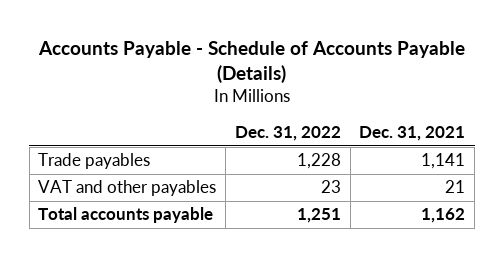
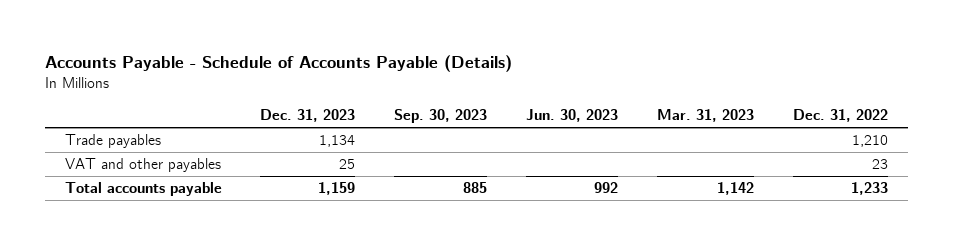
[359,126,466,142] Dec. 31, 2021 -> none
none -> [260,109,356,123] Dec. 31, 2023
none -> [394,109,488,124] Sep. 30, 2023
none -> [526,109,619,123] Jun. 30, 2023
none -> [657,109,755,123] Mar. 31, 2023
[296,153,341,170] 1,228 -> [852,135,889,148] 1,210
[296,208,341,224] 1,251 -> [851,182,889,196] 1,233

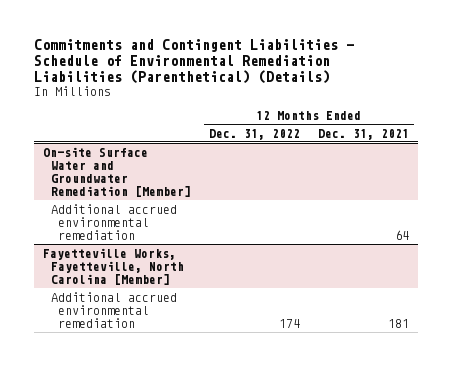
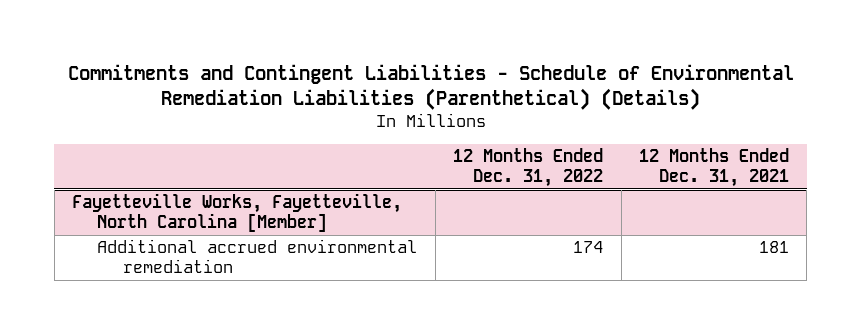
[43,146,191,198] On-site Surface Water and Groundwater Remediation [Member] -> none
[50,203,177,241] Additional accrued environmental remediation -> none

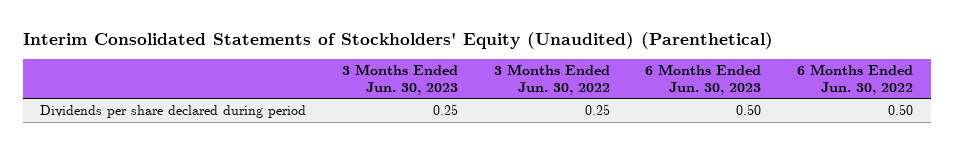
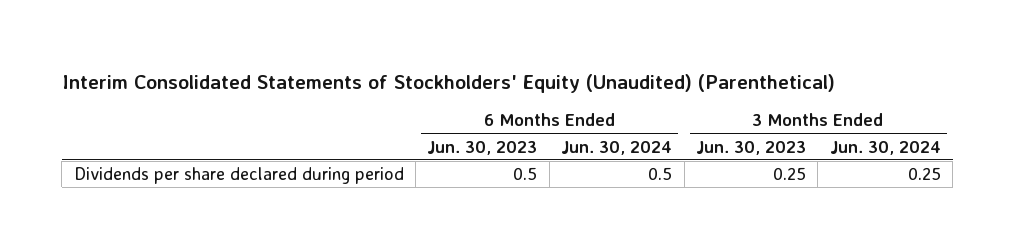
[493,64,610,95] 3 Months Ended Jun. 30, 2022 -> none
[797,64,914,95] 6 Months Ended Jun. 30, 2022 -> none
none -> [561,140,673,155] Jun. 30, 2024
none -> [829,140,941,155] Jun. 30, 2024
[736,104,762,116] 0.50 -> [513,167,538,181] 0.5

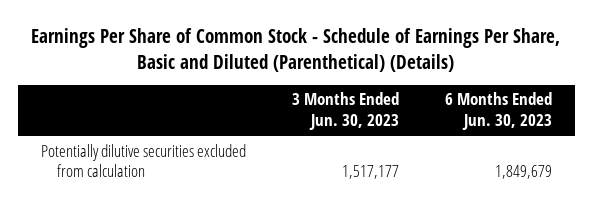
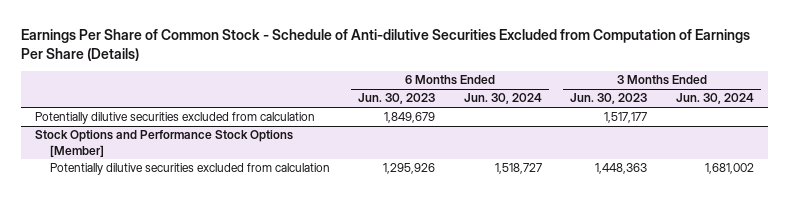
[31,28,561,72] Earnings Per Share of Common Stock - Schedule of Earnings Per Share, Basic and Diluted (Parenthetical) (Details) -> [21,28,751,61] Earnings Per Share of Common Stock - Schedule of Anti-dilutive Securities Excluded from Computation of Earnings Per Share (Details)
none -> [463,93,542,105] Jun. 30, 2024
none -> [675,93,754,105] Jun. 30, 2024
none -> [35,130,294,157] Stock Options and Performance Stock Options [Member]
none -> [49,163,330,176] Potentially dilutive securities excluded from calculation

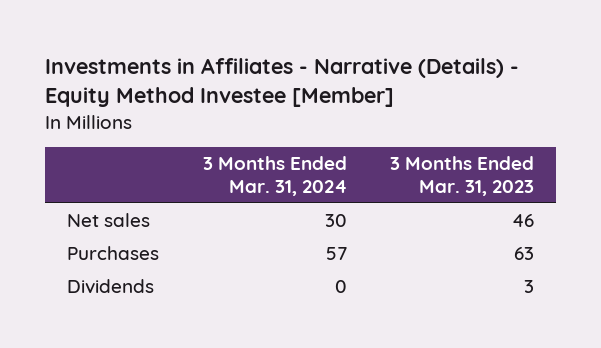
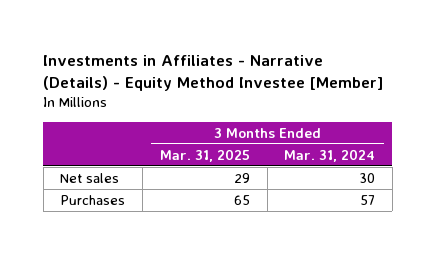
[390,156,535,197] 3 Months Ended Mar. 31, 2023 -> none
none -> [159,148,250,162] Mar. 31, 2025
[66,278,154,294] Dividends -> none

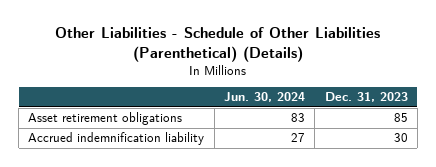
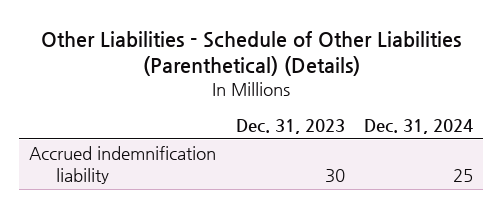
[224,92,306,103] Jun. 30, 2024 -> none
none -> [363,118,473,134] Dec. 31, 2024
[28,112,183,126] Asset retirement obligations -> none

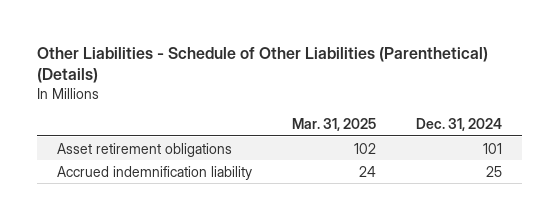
[235,118,345,134] Dec. 31, 2023 -> none
none -> [292,118,377,132] Mar. 31, 2025
none -> [57,142,233,157] Asset retirement obligations

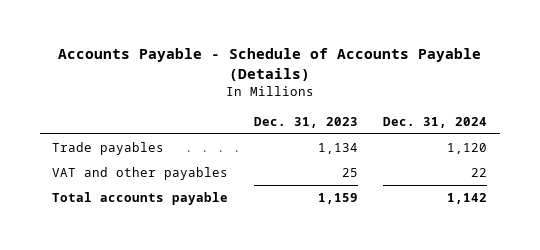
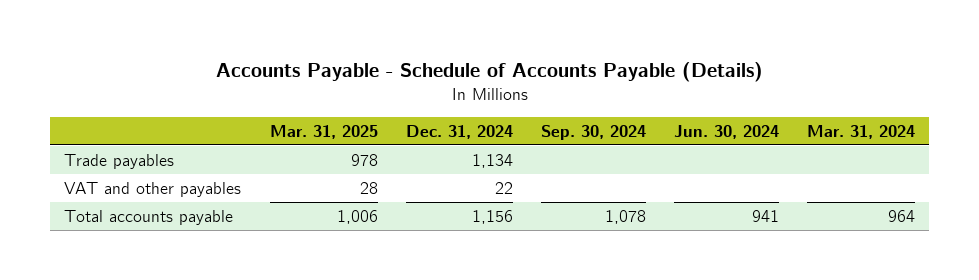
[253,116,358,128] Dec. 31, 2023 -> none
none -> [269,124,378,139] Mar. 31, 2025
none -> [540,124,646,140] Sep. 30, 2024
none -> [673,124,779,139] Jun. 30, 2024
none -> [806,124,915,139] Mar. 31, 2024
[447,142,488,154] 1,120 -> [471,153,513,168] 1,134
[447,192,488,204] 1,142 -> [471,209,513,224] 1,156

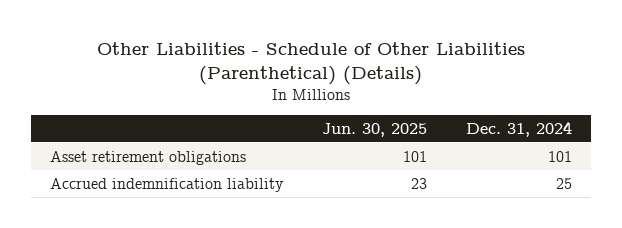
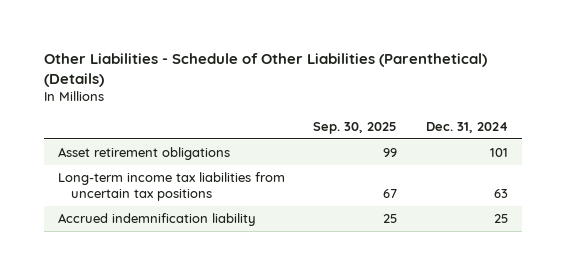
[322,122,428,137] Jun. 30, 2025 -> none
none -> [313,121,398,134] Sep. 30, 2025
none -> [57,171,285,201] Long-term income tax liabilities from uncertain tax positions

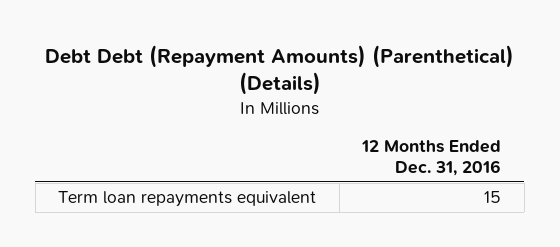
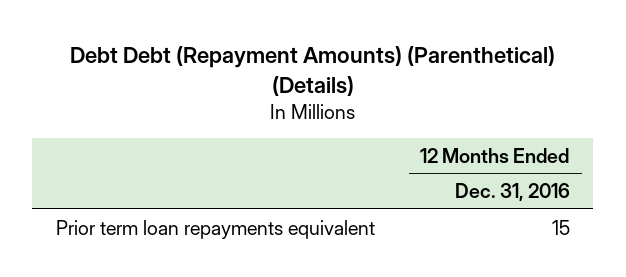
[58,191,317,208] Term loan repayments equivalent -> [55,219,375,239] Prior term loan repayments equivalent

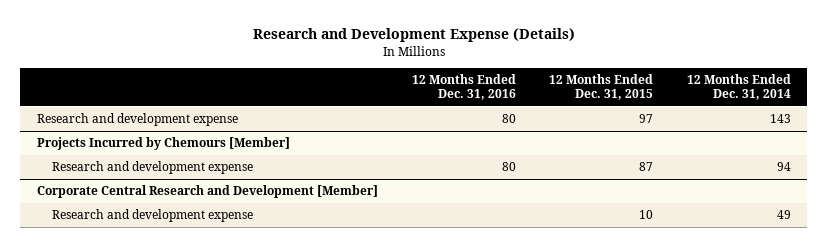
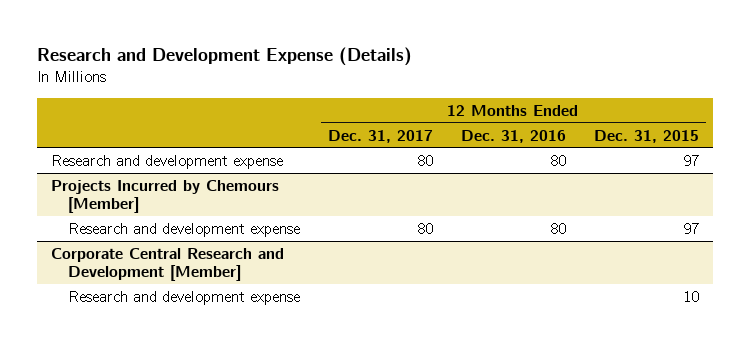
[686,74,791,101] 12 Months Ended Dec. 31, 2014 -> none
none -> [328,129,434,143] Dec. 31, 2017
[639,162,654,172] 87 -> [682,222,699,234] 97

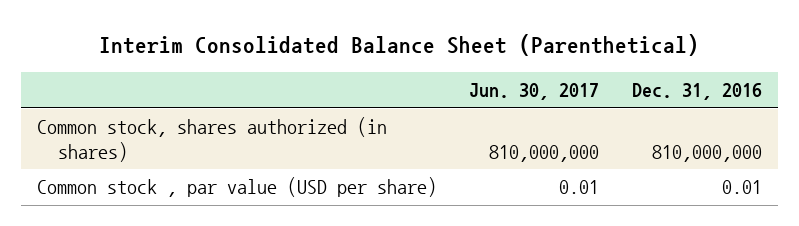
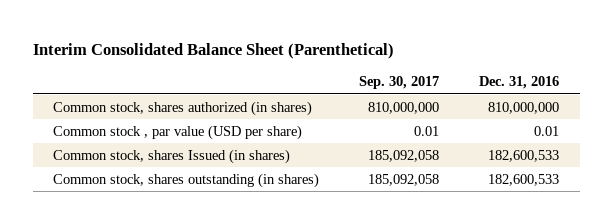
[469,83,600,101] Jun. 30, 2017 -> none
none -> [359,76,440,90] Sep. 30, 2017
none -> [52,148,290,164] Common stock, shares Issued (in shares)
none -> [52,172,319,188] Common stock, shares outstanding (in shares)

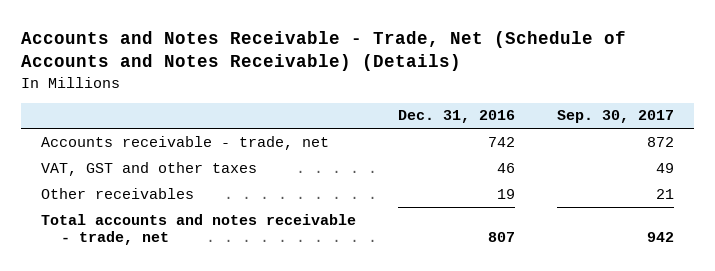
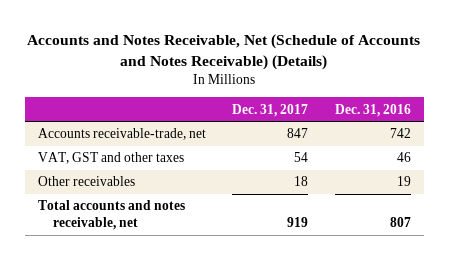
[20,30,626,72] Accounts and Notes Receivable - Trade, Net (Schedule of Accounts and Notes Receivable) (Details) -> [27,34,421,70] Accounts and Notes Receivable, Net (Schedule of Accounts and Notes Receivable) (Details)
[556,110,674,124] Sep. 30, 2017 -> none
none -> [232,103,309,117] Dec. 31, 2017
[41,135,330,150] Accounts receivable - trade, net -> [37,128,206,141] Accounts receivable-trade, net
[41,213,357,246] Total accounts and notes receivable - trade, net -> [37,200,185,230] Total accounts and notes receivable, net

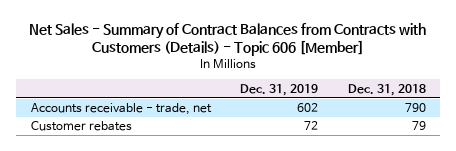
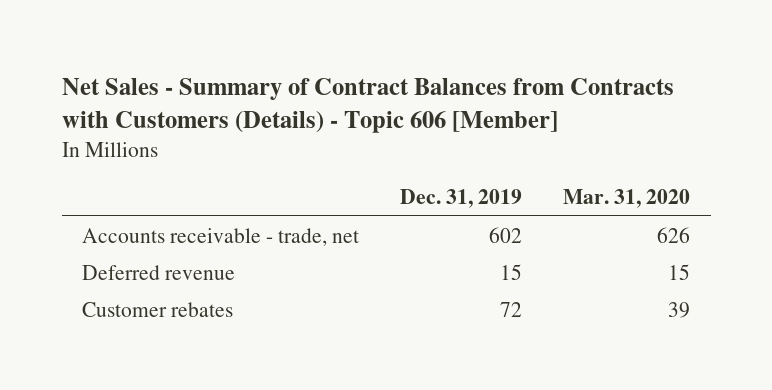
[347,83,426,96] Dec. 31, 2018 -> none
none -> [563,189,691,209] Mar. 31, 2020
none -> [82,264,236,280] Deferred revenue

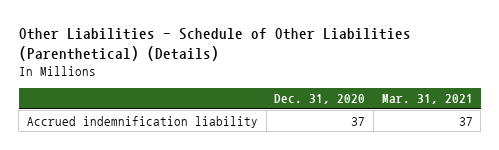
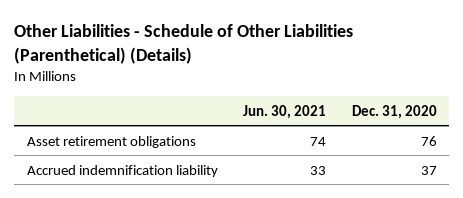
[381,94,473,105] Mar. 31, 2021 -> none
none -> [243,104,327,119] Jun. 30, 2021
none -> [26,135,196,148] Asset retirement obligations

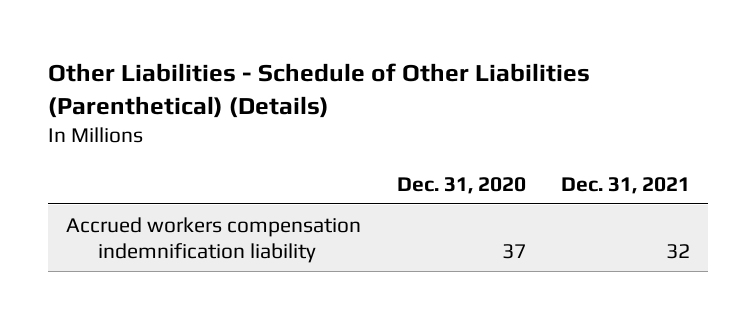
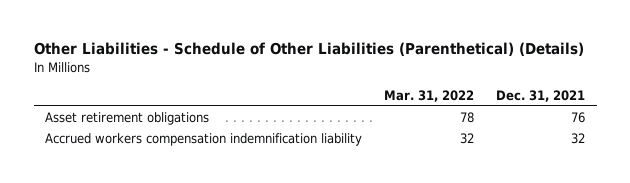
[396,176,526,194] Dec. 31, 2020 -> none
none -> [384,89,475,102] Mar. 31, 2022
none -> [44,112,209,126] Asset retirement obligations

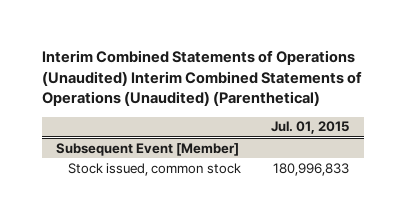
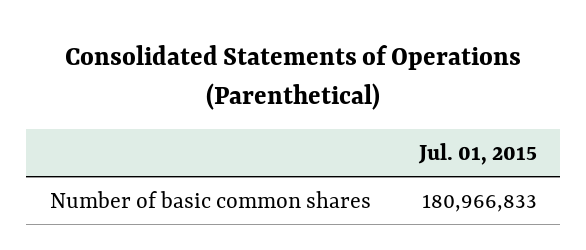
[41,50,362,107] Interim Combined Statements of Operations (Unaudited) Interim Combined Statements of Operations (Unaudited) (Parenthetical) -> [65,45,522,111] Consolidated Statements of Operations (Parenthetical)
[56,142,240,156] Subsequent Event [Member] -> none
[67,162,241,176] Stock issued, common stock -> none
none -> [49,190,371,208] Number of basic common shares

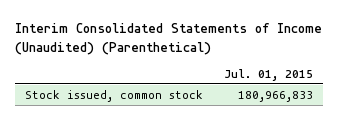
[65,45,522,111] Consolidated Statements of Operations (Parenthetical) -> [14,23,322,55] Interim Consolidated Statements of Income (Unaudited) (Parenthetical)
[49,190,371,208] Number of basic common shares -> [25,90,204,103] Stock issued, common stock

